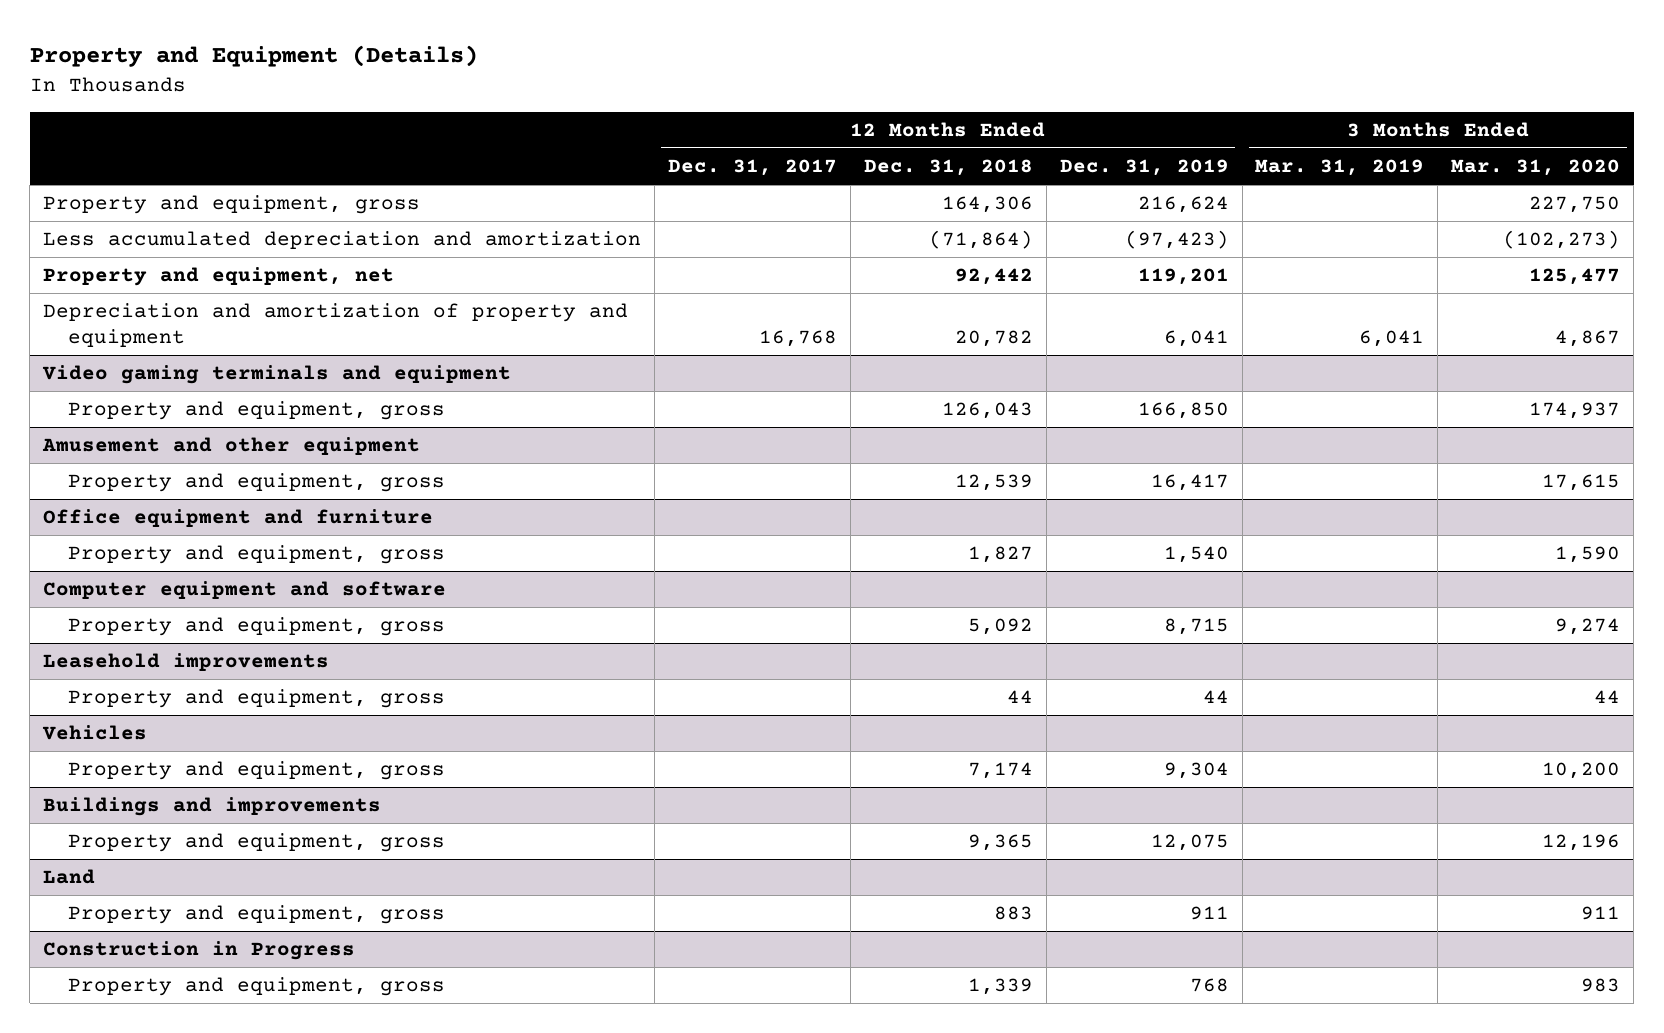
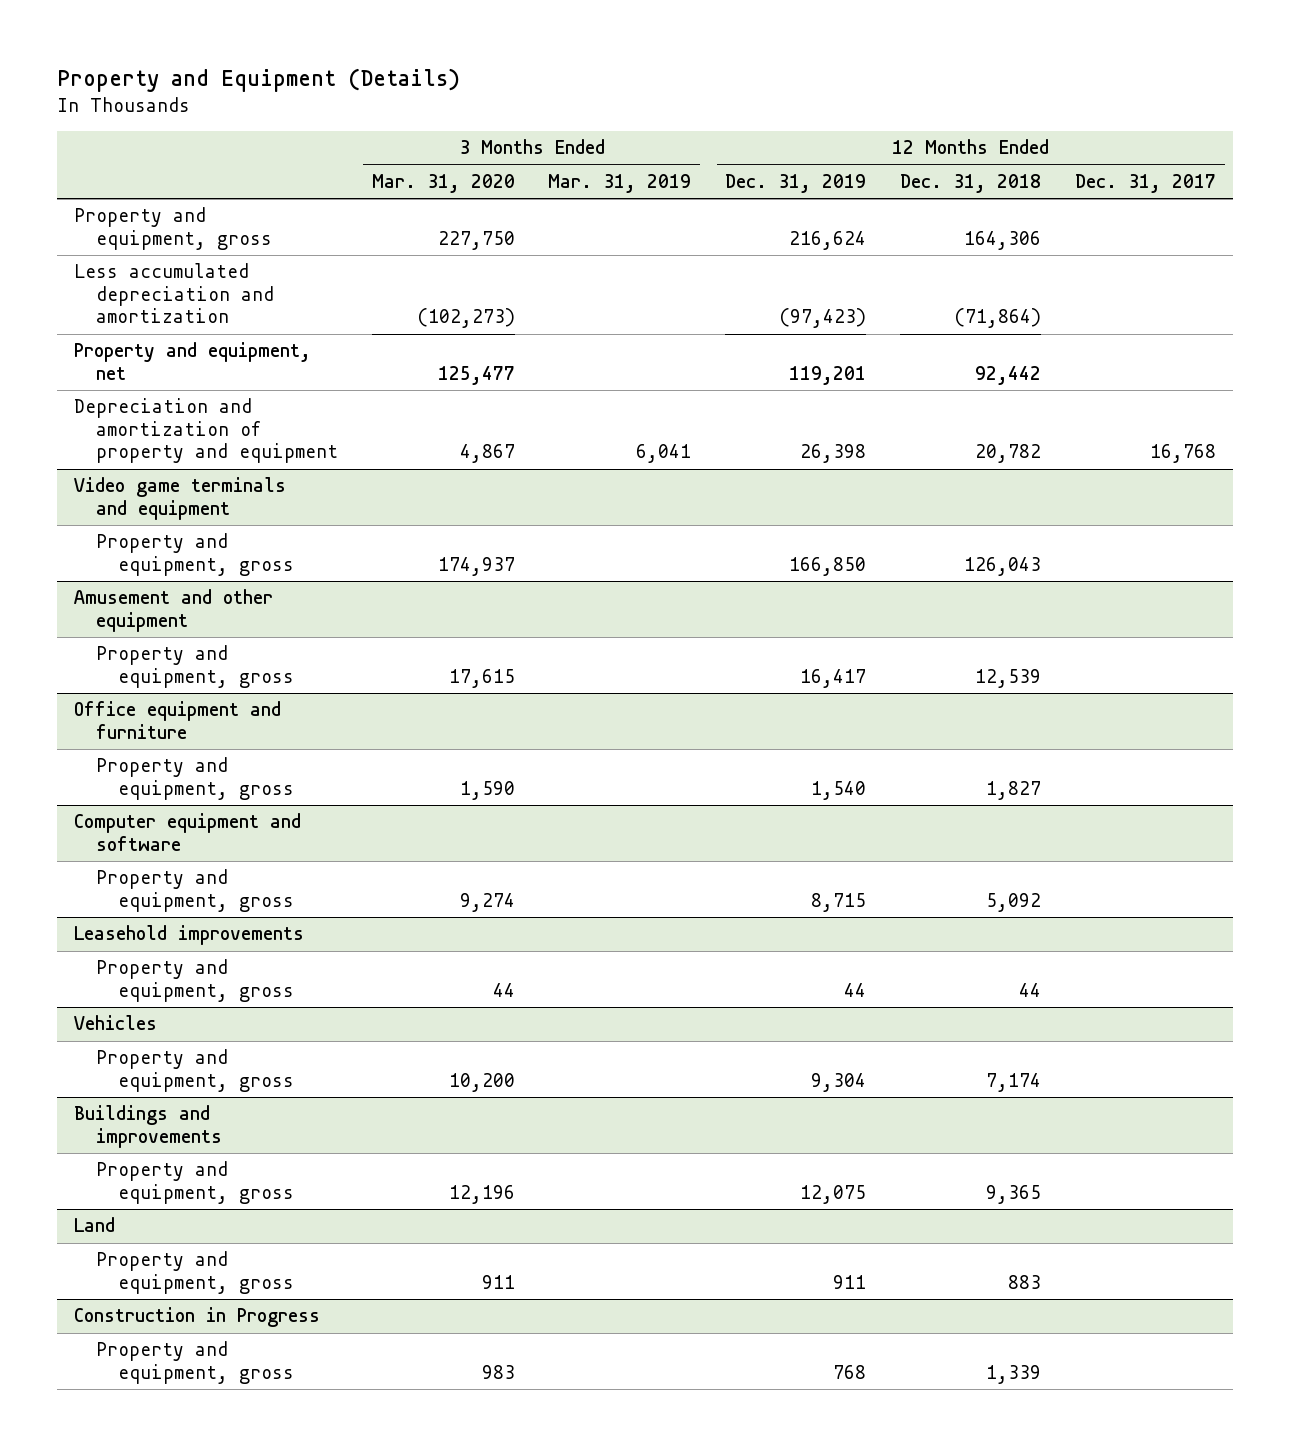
[1163,329,1229,347] 6,041 -> [800,444,867,464] 26,398
[42,365,512,385] Video gaming terminals and equipment -> [73,477,286,520] Video game terminals and equipment

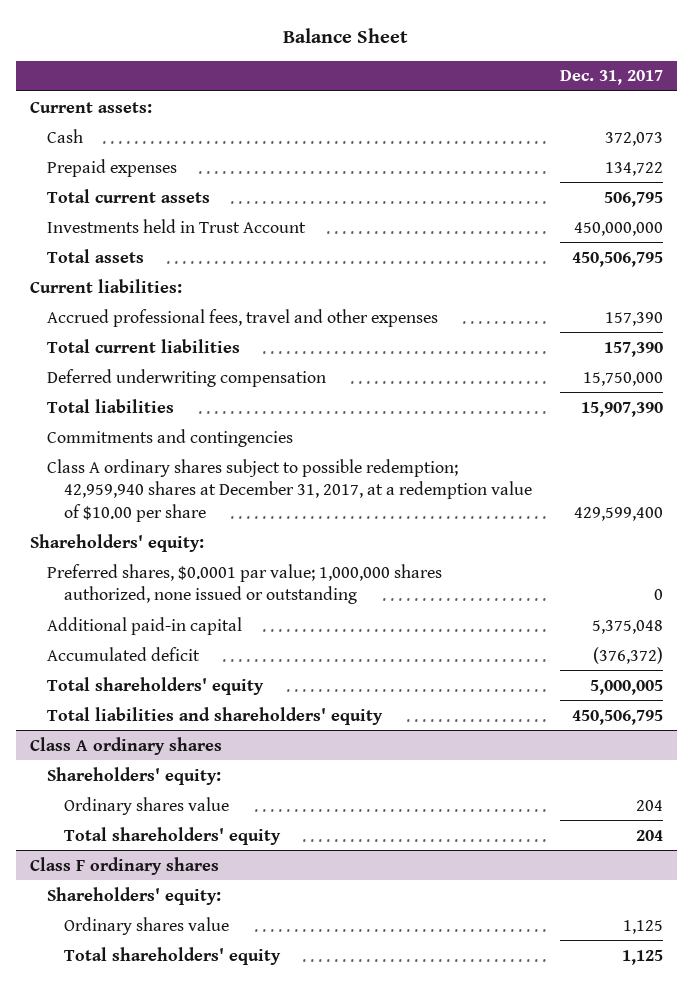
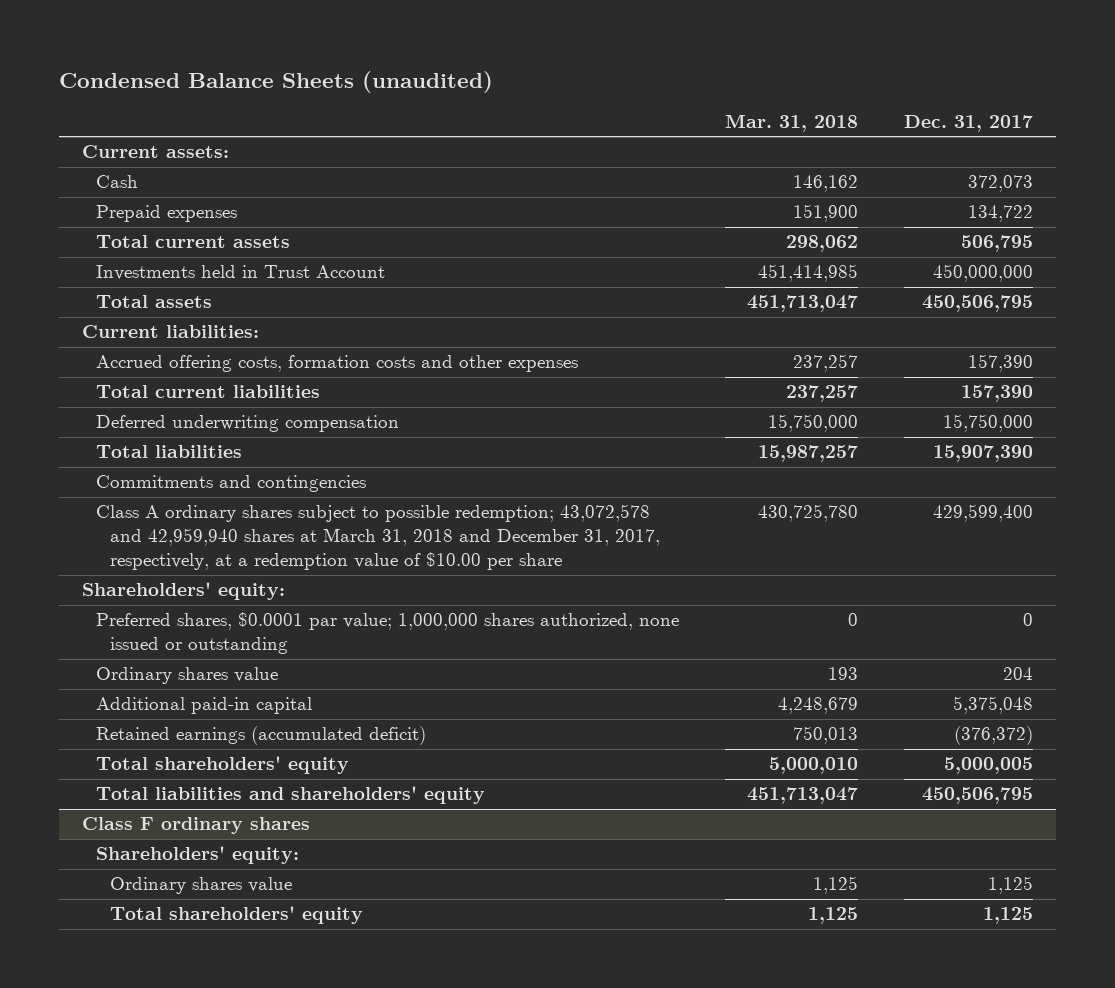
[283,28,409,44] Balance Sheet -> [58,70,493,93] Condensed Balance Sheets (unaudited)
none -> [725,114,859,133] Mar. 31, 2018
[46,308,438,327] Accrued professional fees, travel and other expenses -> [95,355,578,373] Accrued offering costs, formation costs and other expenses
[46,458,532,522] Class A ordinary shares subject to possible redemption; 42,959,940 shares at December 31, 2017, at a redemption value of $10.00 per share -> [95,504,660,571] Class A ordinary shares subject to possible redemption; 43,072,578 and 42,959,940 shares at March 31, 2018 and December 31, 2017, respectively, at a redemption value of $10.00 per share
none -> [95,667,278,685] Ordinary shares value
[46,646,200,661] Accumulated deficit -> [95,726,426,746] Retained earnings (accumulated deficit)
[29,736,222,755] Class A ordinary shares -> none
[46,766,221,785] Shareholders' equity: -> none
[63,796,229,815] Ordinary shares value -> none
[63,826,281,845] Total shareholders' equity -> none

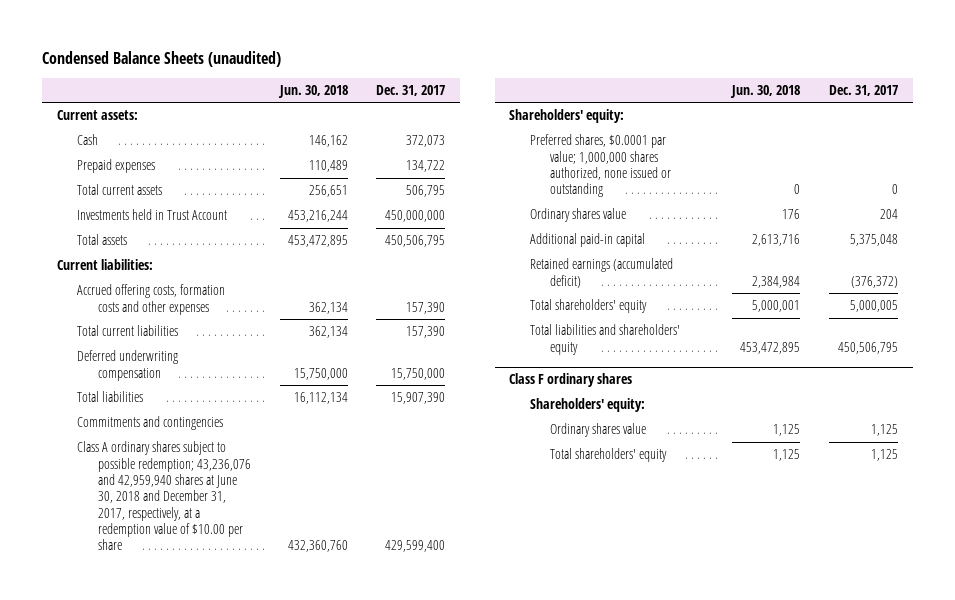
[725,114,859,133] Mar. 31, 2018 -> none
none -> [277,85,348,99] Jun. 30, 2018
[95,504,660,571] Class A ordinary shares subject to possible redemption; 43,072,578 and 42,959,940 shares at March 31, 2018 and December 31, 2017, respectively, at a redemption value of $10.00 per share -> [77,441,251,551] Class A ordinary shares subject to possible redemption; 43,236,076 and 42,959,940 shares at June 30, 2018 and December 31, 2017, respectively, at a redemption value of $10.00 per share

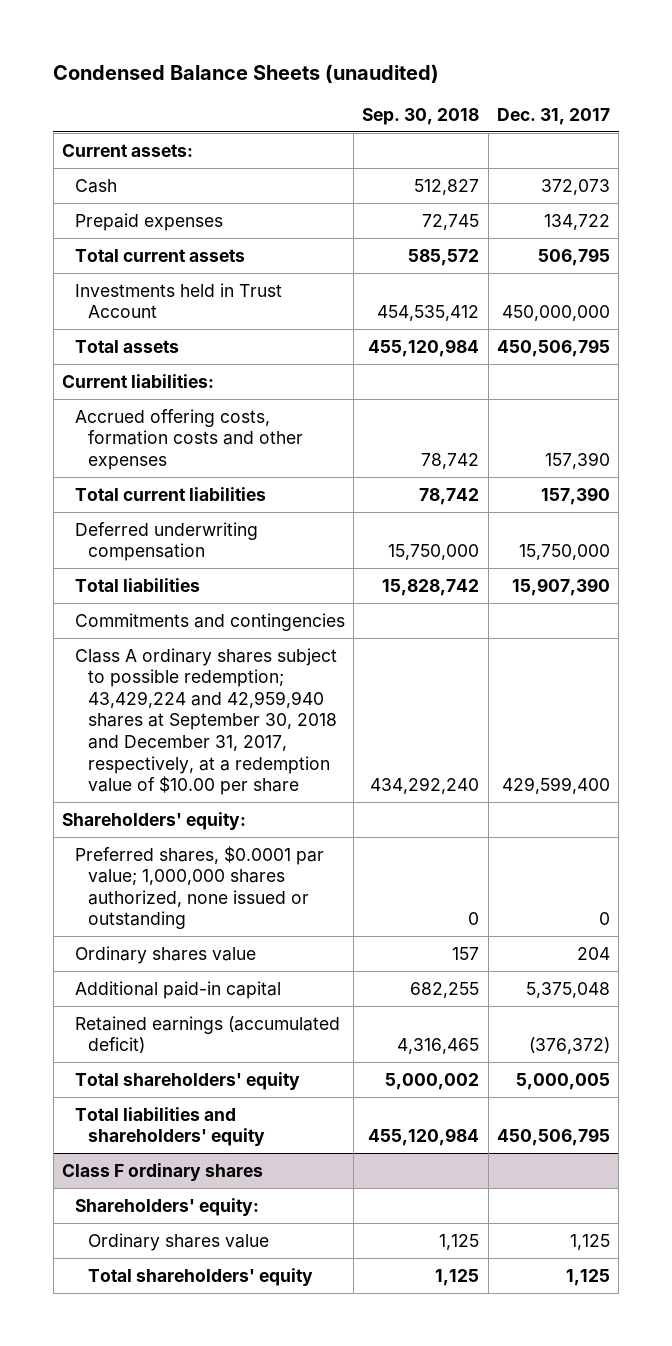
[277,85,348,99] Jun. 30, 2018 -> none
none -> [362,107,480,125] Sep. 30, 2018
[77,441,251,551] Class A ordinary shares subject to possible redemption; 43,236,076 and 42,959,940 shares at June 30, 2018 and December 31, 2017, respectively, at a redemption value of $10.00 per share -> [74,647,337,796] Class A ordinary shares subject to possible redemption; 43,429,224 and 42,959,940 shares at September 30, 2018 and December 31, 2017, respectively, at a redemption value of $10.00 per share

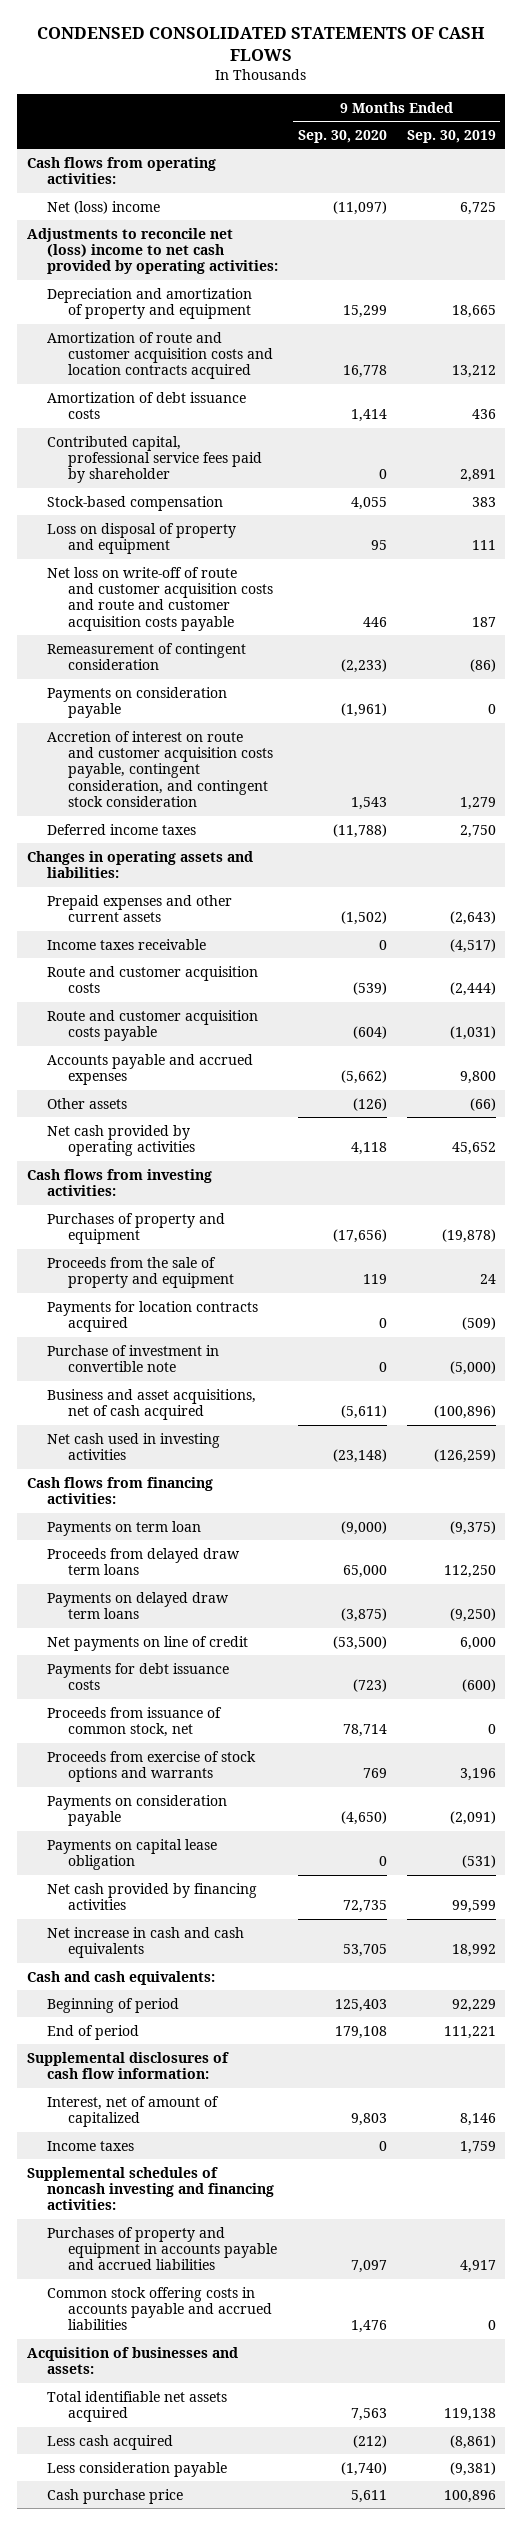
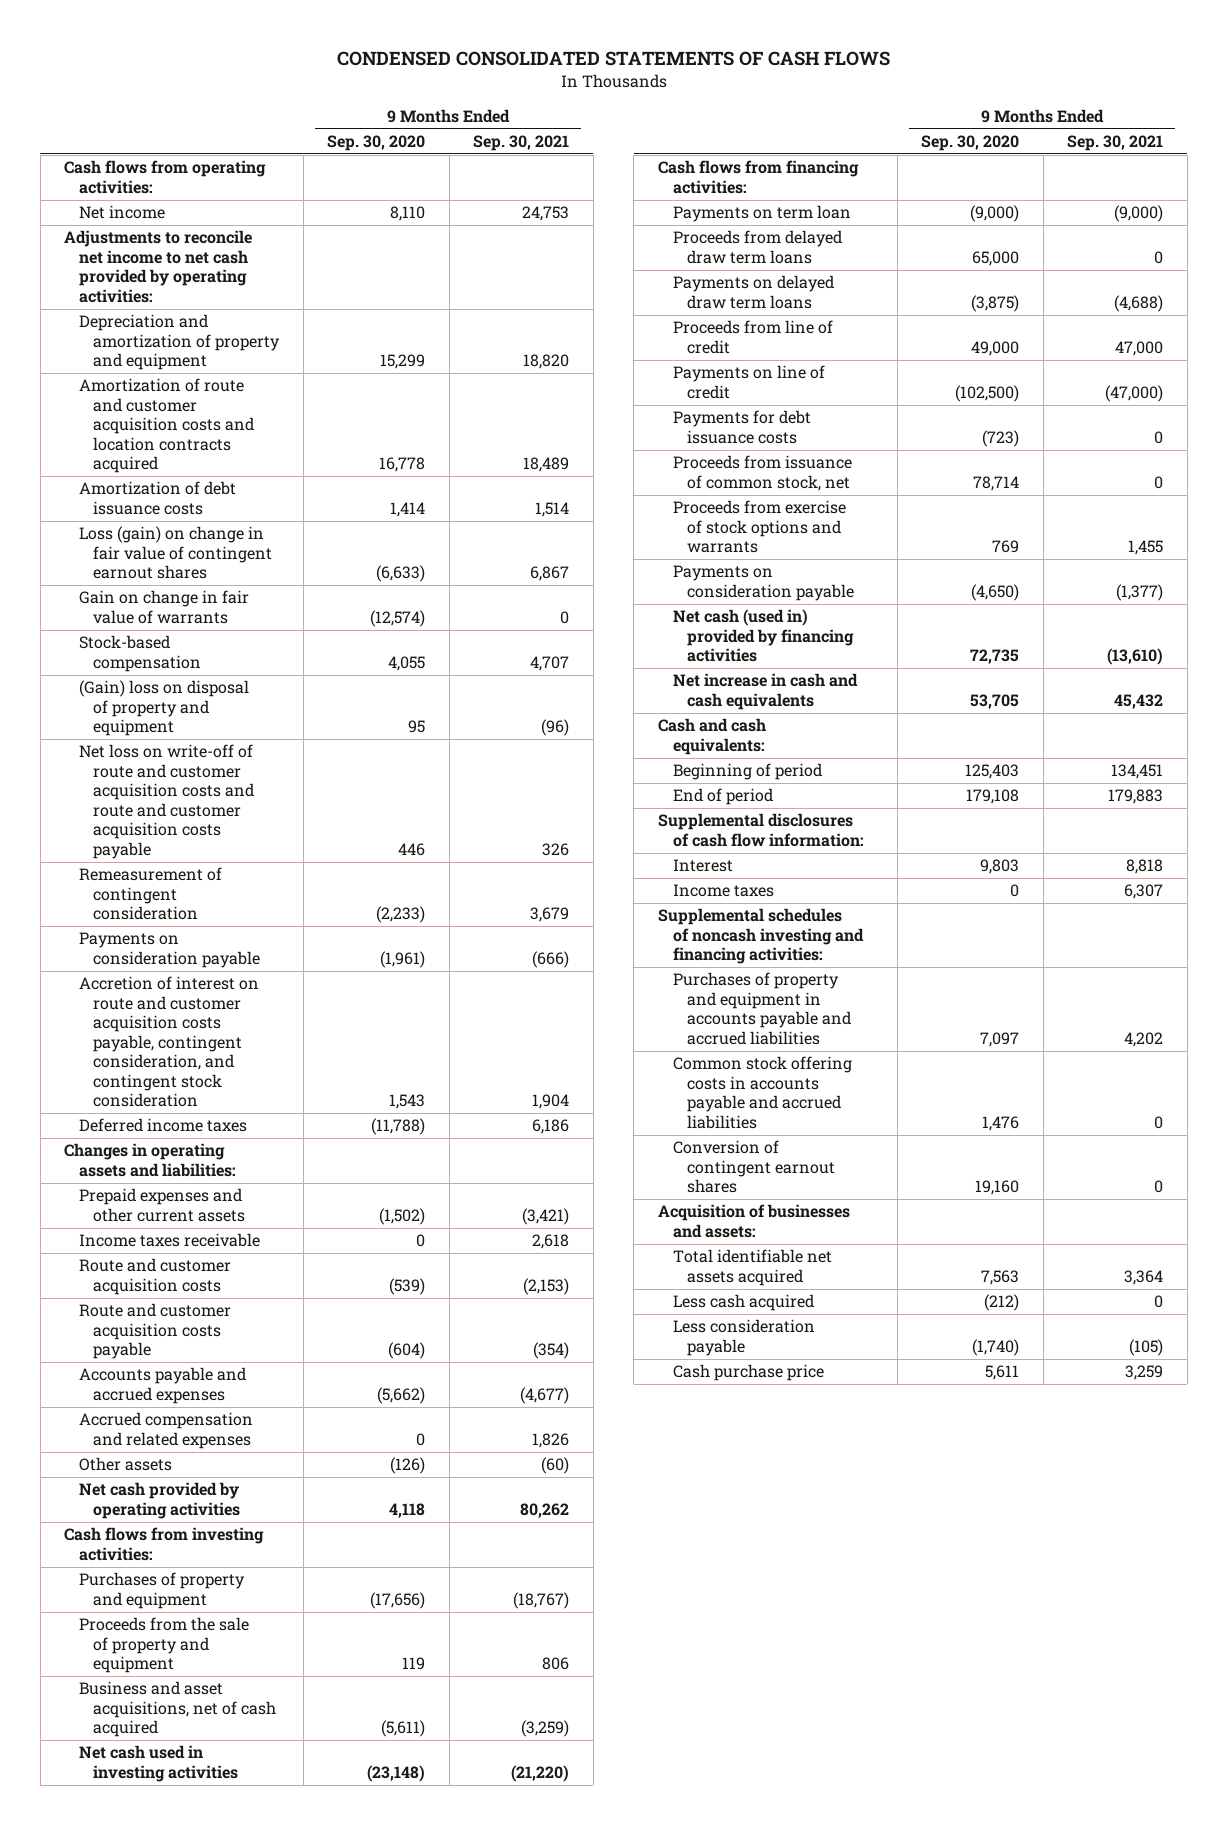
[406,129,496,143] Sep. 30, 2019 -> none
none -> [473,135,570,152] Sep. 30, 2021
[47,200,161,214] Net (loss) income -> [78,205,165,220] Net income
[332,200,387,215] (11,097) -> [390,206,426,222] 8,110
[26,227,279,275] Adjustments to reconcile net (loss) income to net cash provided by operating activities: -> [64,230,253,303] Adjustments to reconcile net income to net cash provided by operating activities:
[47,435,262,484] Contributed capital, professional service fees paid by shareholder -> none
none -> [78,526,273,580] Loss (gain) on change in fair value of contingent earnout shares
none -> [78,590,249,624] Gain on change in fair value of warrants
[47,522,237,555] Loss on disposal of property and equipment -> [78,680,249,737] (Gain) loss on disposal of property and equipment
none -> [78,1412,253,1449] Accrued compensation and related expenses
[47,1300,259,1333] Payments for location contracts acquired -> none
[47,1344,220,1373] Purchase of investment in convertible note -> none
none -> [672,320,833,354] Proceeds from line of credit
[47,1635,249,1651] Net payments on line of credit -> [672,365,825,399] Payments on line of credit
[332,1635,387,1650] (53,500) -> [955,384,1020,402] (102,500)
[47,1838,218,1871] Payments on capital lease obligation -> none
[47,1882,258,1911] Net cash provided by financing activities -> [672,609,855,663] Net cash (used in) provided by financing activities
[47,2095,220,2128] Interest, net of amount of capitalized -> [672,859,733,873] Interest
none -> [672,1140,836,1194] Conversion of contingent earnout shares

